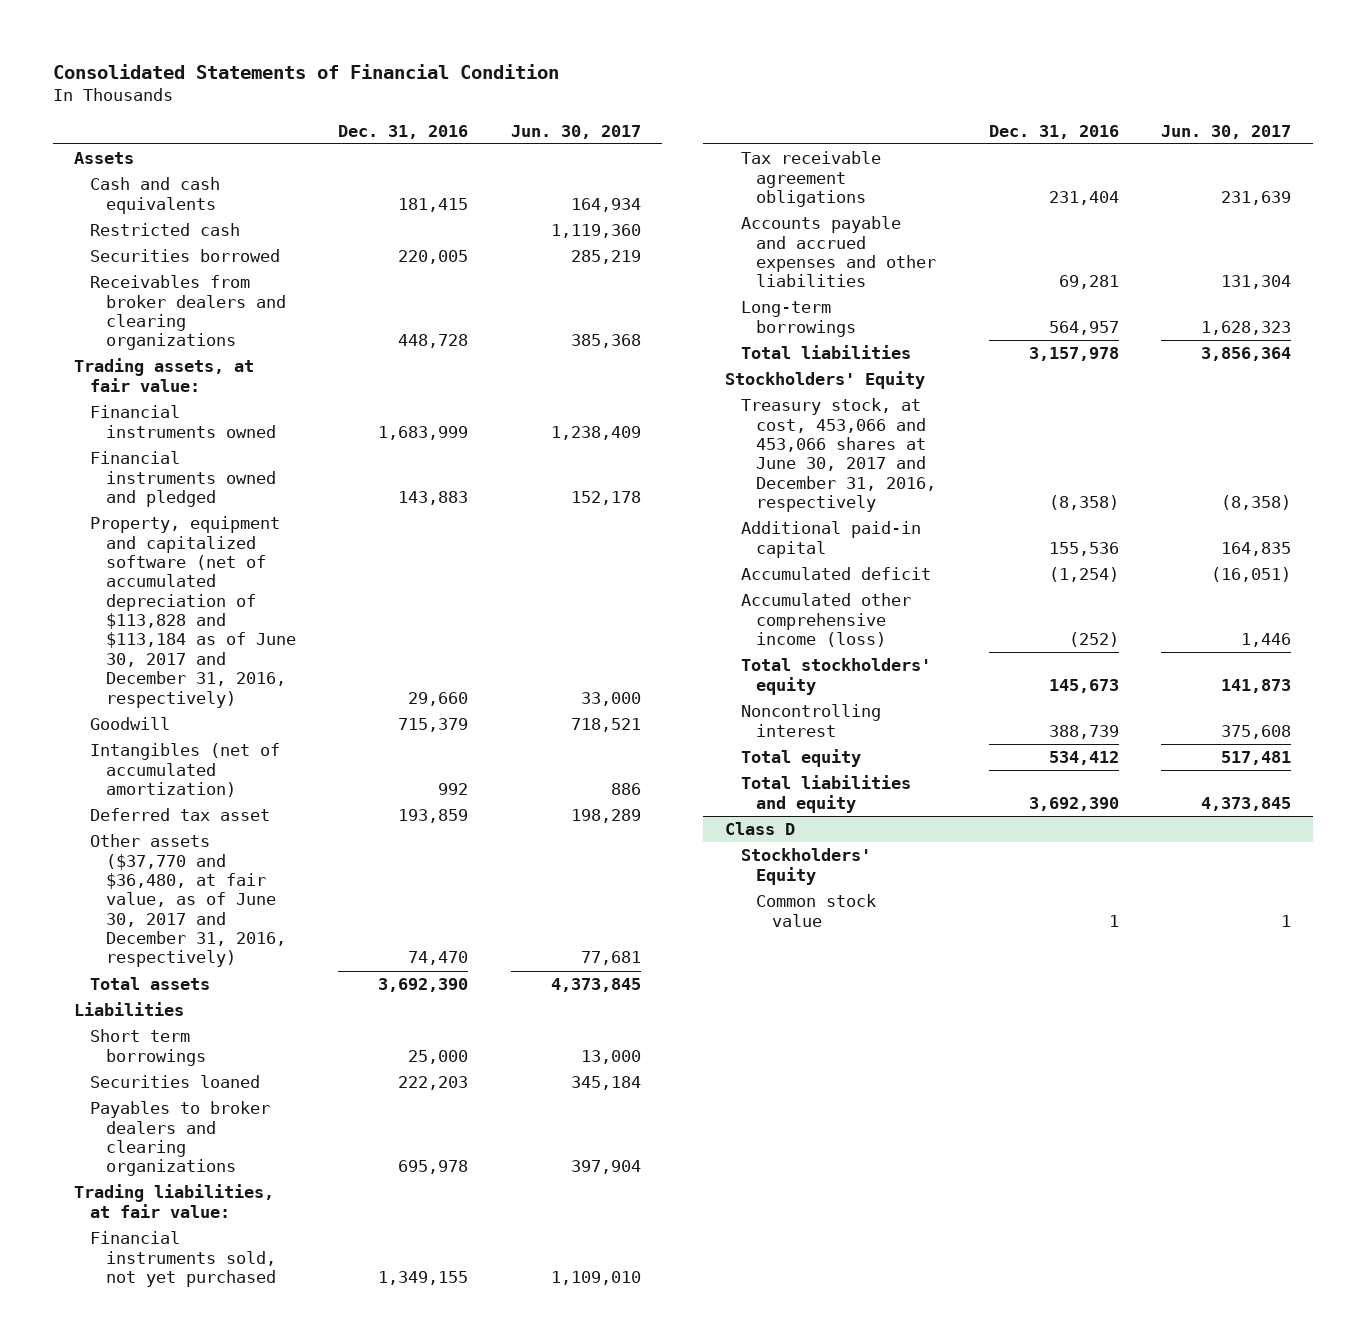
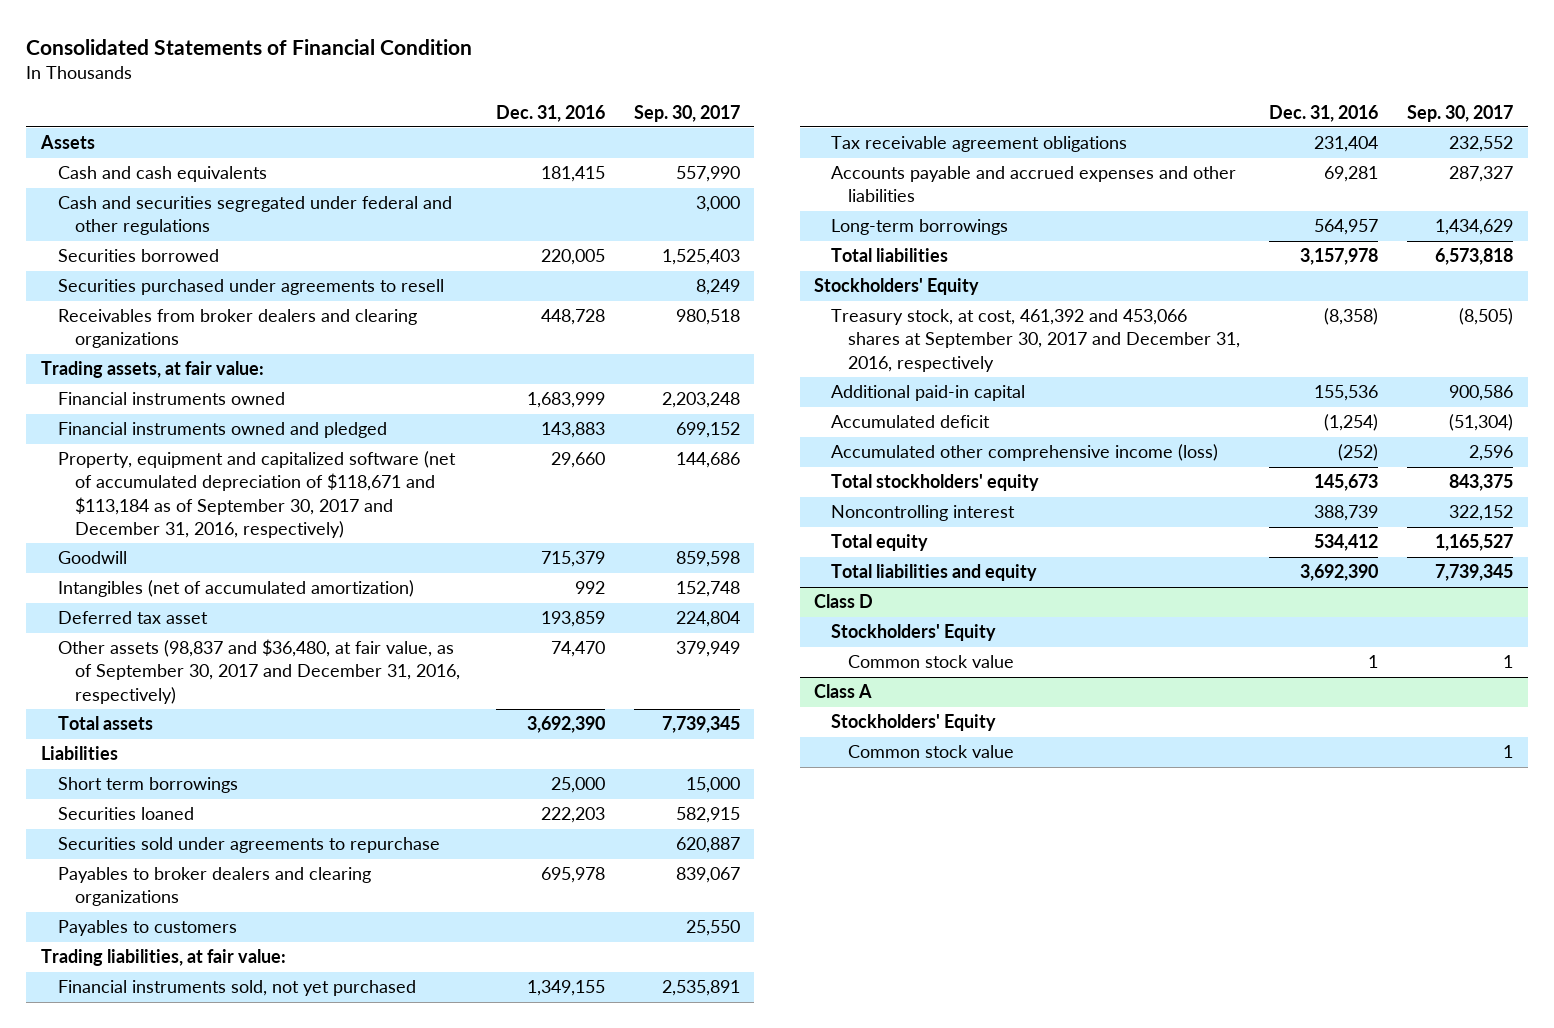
[510,124,641,139] Jun. 30, 2017 -> none
none -> [633,104,740,122] Sep. 30, 2017
[90,223,241,237] Restricted cash -> [57,196,452,236] Cash and securities segregated under federal and other regulations
none -> [57,279,444,296] Securities purchased under agreements to resell
[90,516,296,708] Property, equipment and capitalized software (net of accumulated depreciation of $113,828 and $113,184 as of June 30, 2017 and December 31, 2016, respectively) -> [57,451,456,538] Property, equipment and capitalized software (net of accumulated depreciation of $118,671 and $113,184 as of September 30, 2017 and December 31, 2016, respectively)
[90,834,286,968] Other assets ($37,770 and $36,480, at fair value, as of June 30, 2017 and December 31, 2016, respectively) -> [57,639,460,704] Other assets (98,837 and $36,480, at fair value, as of September 30, 2017 and December 31, 2016, respectively)
none -> [57,837,440,854] Securities sold under agreements to repurchase
none -> [57,920,237,937] Payables to customers
[740,398,937,513] Treasury stock, at cost, 453,066 and 453,066 shares at June 30, 2017 and December 31, 2016, respectively -> [831,309,1240,372] Treasury stock, at cost, 461,392 and 453,066 shares at September 30, 2017 and December 31, 2016, respectively
none -> [814,684,873,699] Class A
none -> [831,714,997,732] Stockholders' Equity
none -> [847,745,1014,759] Common stock value

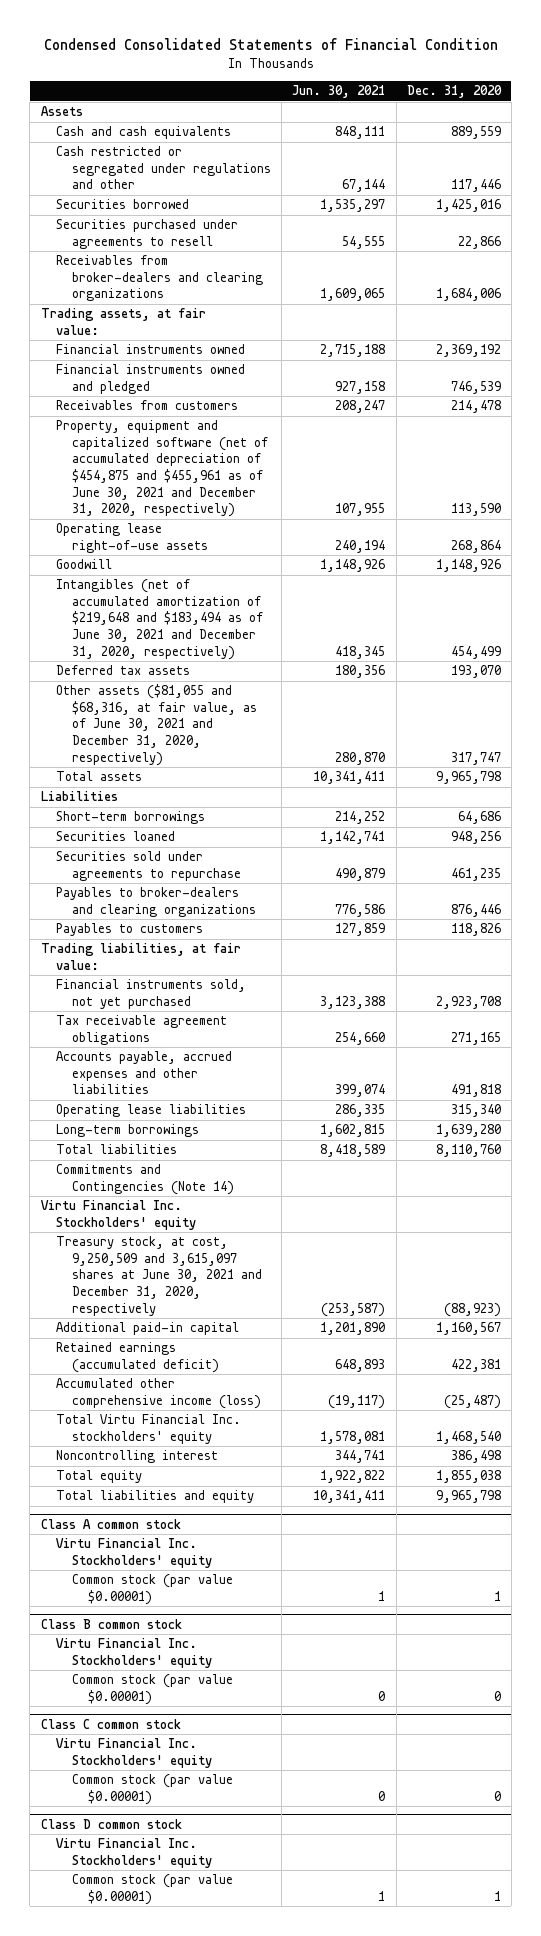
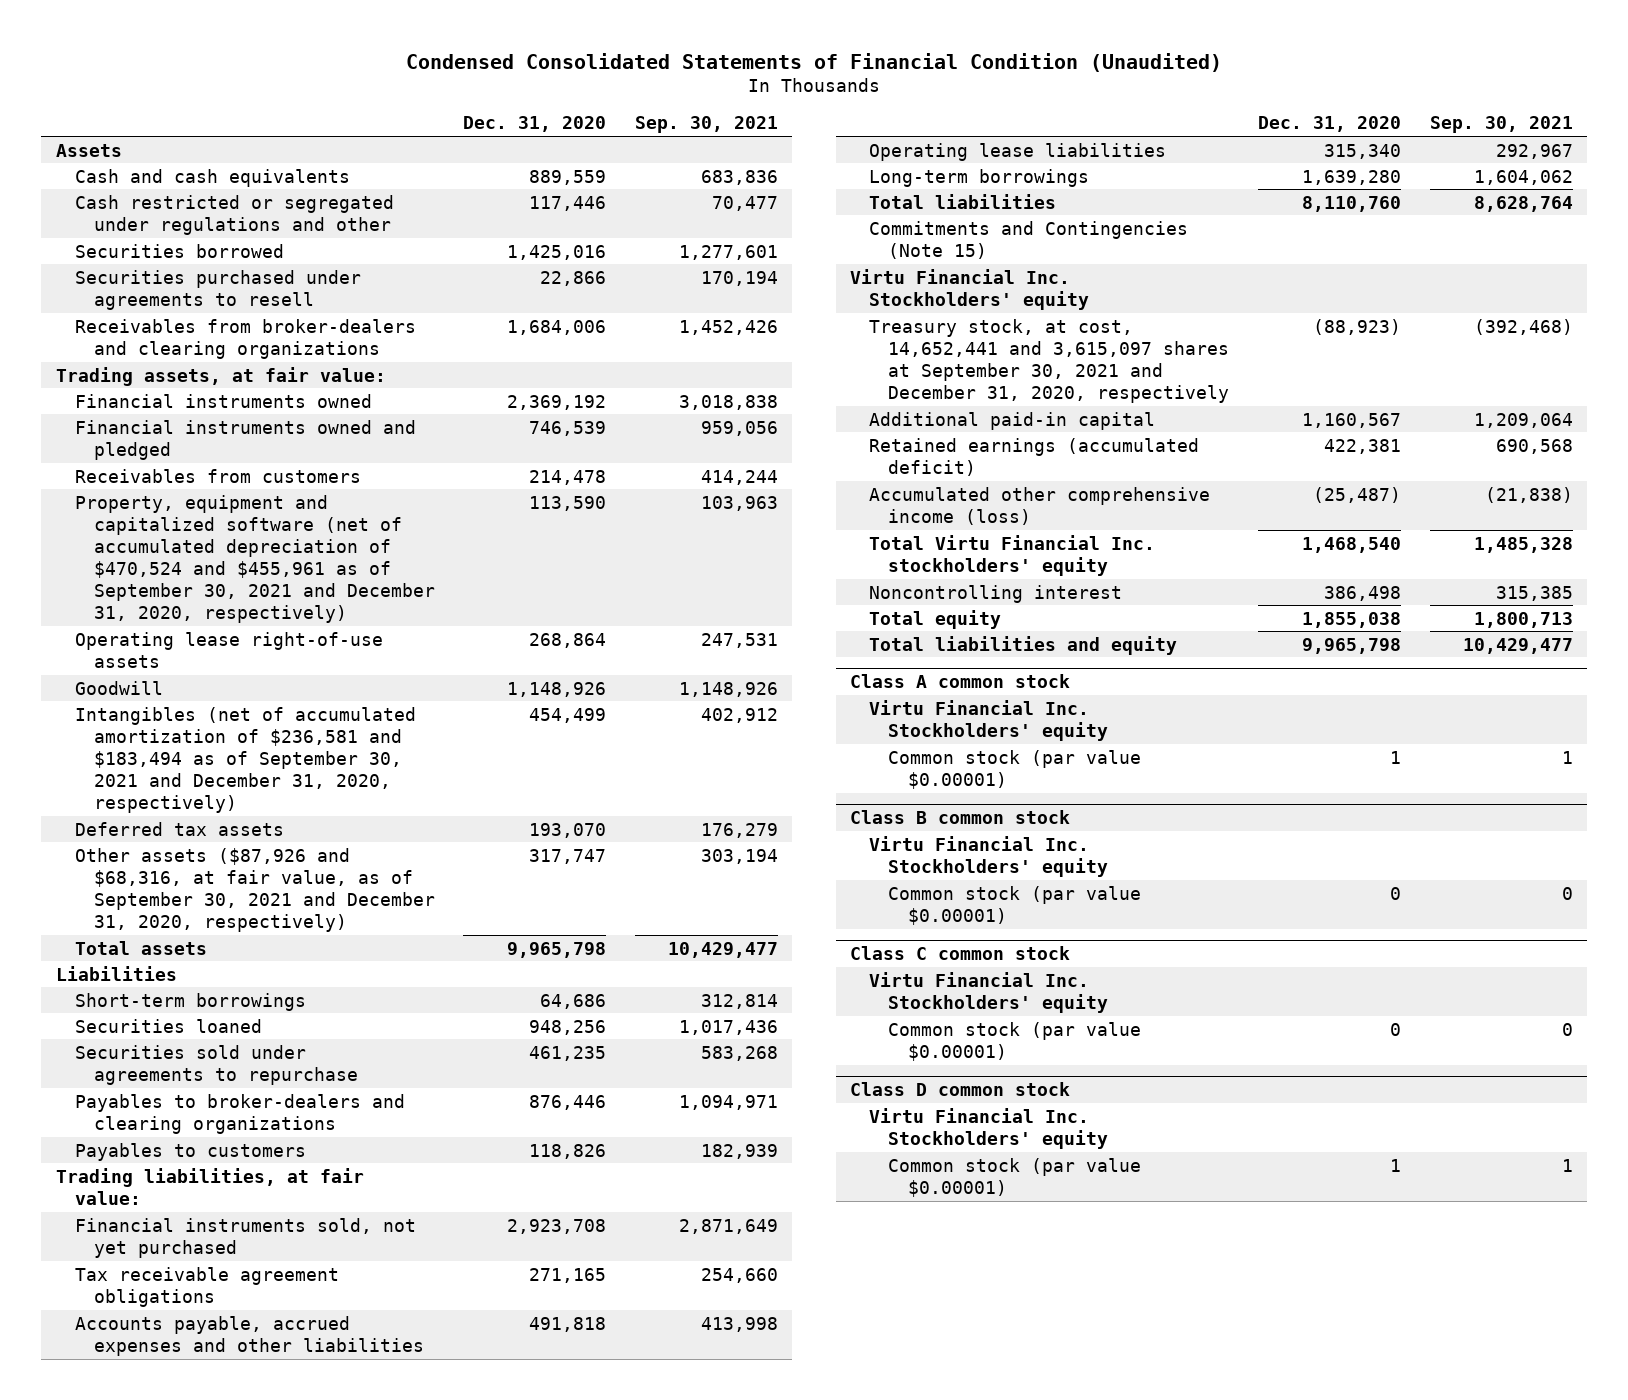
[43,38,498,51] Condensed Consolidated Statements of Financial Condition -> [406,52,1223,72] Condensed Consolidated Statements of Financial Condition (Unaudited)
[292,85,386,99] Jun. 30, 2021 -> none
none -> [634,116,778,134] Sep. 30, 2021
[56,420,268,518] Property, equipment and capitalized software (net of accumulated depreciation of $454,875 and $455,961 as of June 30, 2021 and December 31, 2020, respectively) -> [74,494,435,624] Property, equipment and capitalized software (net of accumulated depreciation of $470,524 and $455,961 as of September 30, 2021 and December 31, 2020, respectively)
[56,579,263,660] Intangibles (net of accumulated amortization of $219,648 and $183,494 as of June 30, 2021 and December 31, 2020, respectively) -> [74,706,416,814] Intangibles (net of accumulated amortization of $236,581 and $183,494 as of September 30, 2021 and December 31, 2020, respectively)
[56,684,257,766] Other assets ($81,055 and $68,316, at fair value, as of June 30, 2021 and December 31, 2020, respectively) -> [74,847,435,933] Other assets ($87,926 and $68,316, at fair value, as of September 30, 2021 and December 31, 2020, respectively)
[56,1164,234,1195] Commitments and Contingencies (Note 14) -> [869,220,1189,259] Commitments and Contingencies (Note 15)
[56,1236,262,1316] Treasury stock, at cost, 9,250,509 and 3,615,097 shares at June 30, 2021 and December 31, 2020, respectively -> [869,318,1230,404] Treasury stock, at cost, 14,652,441 and 3,615,097 shares at September 30, 2021 and December 31, 2020, respectively

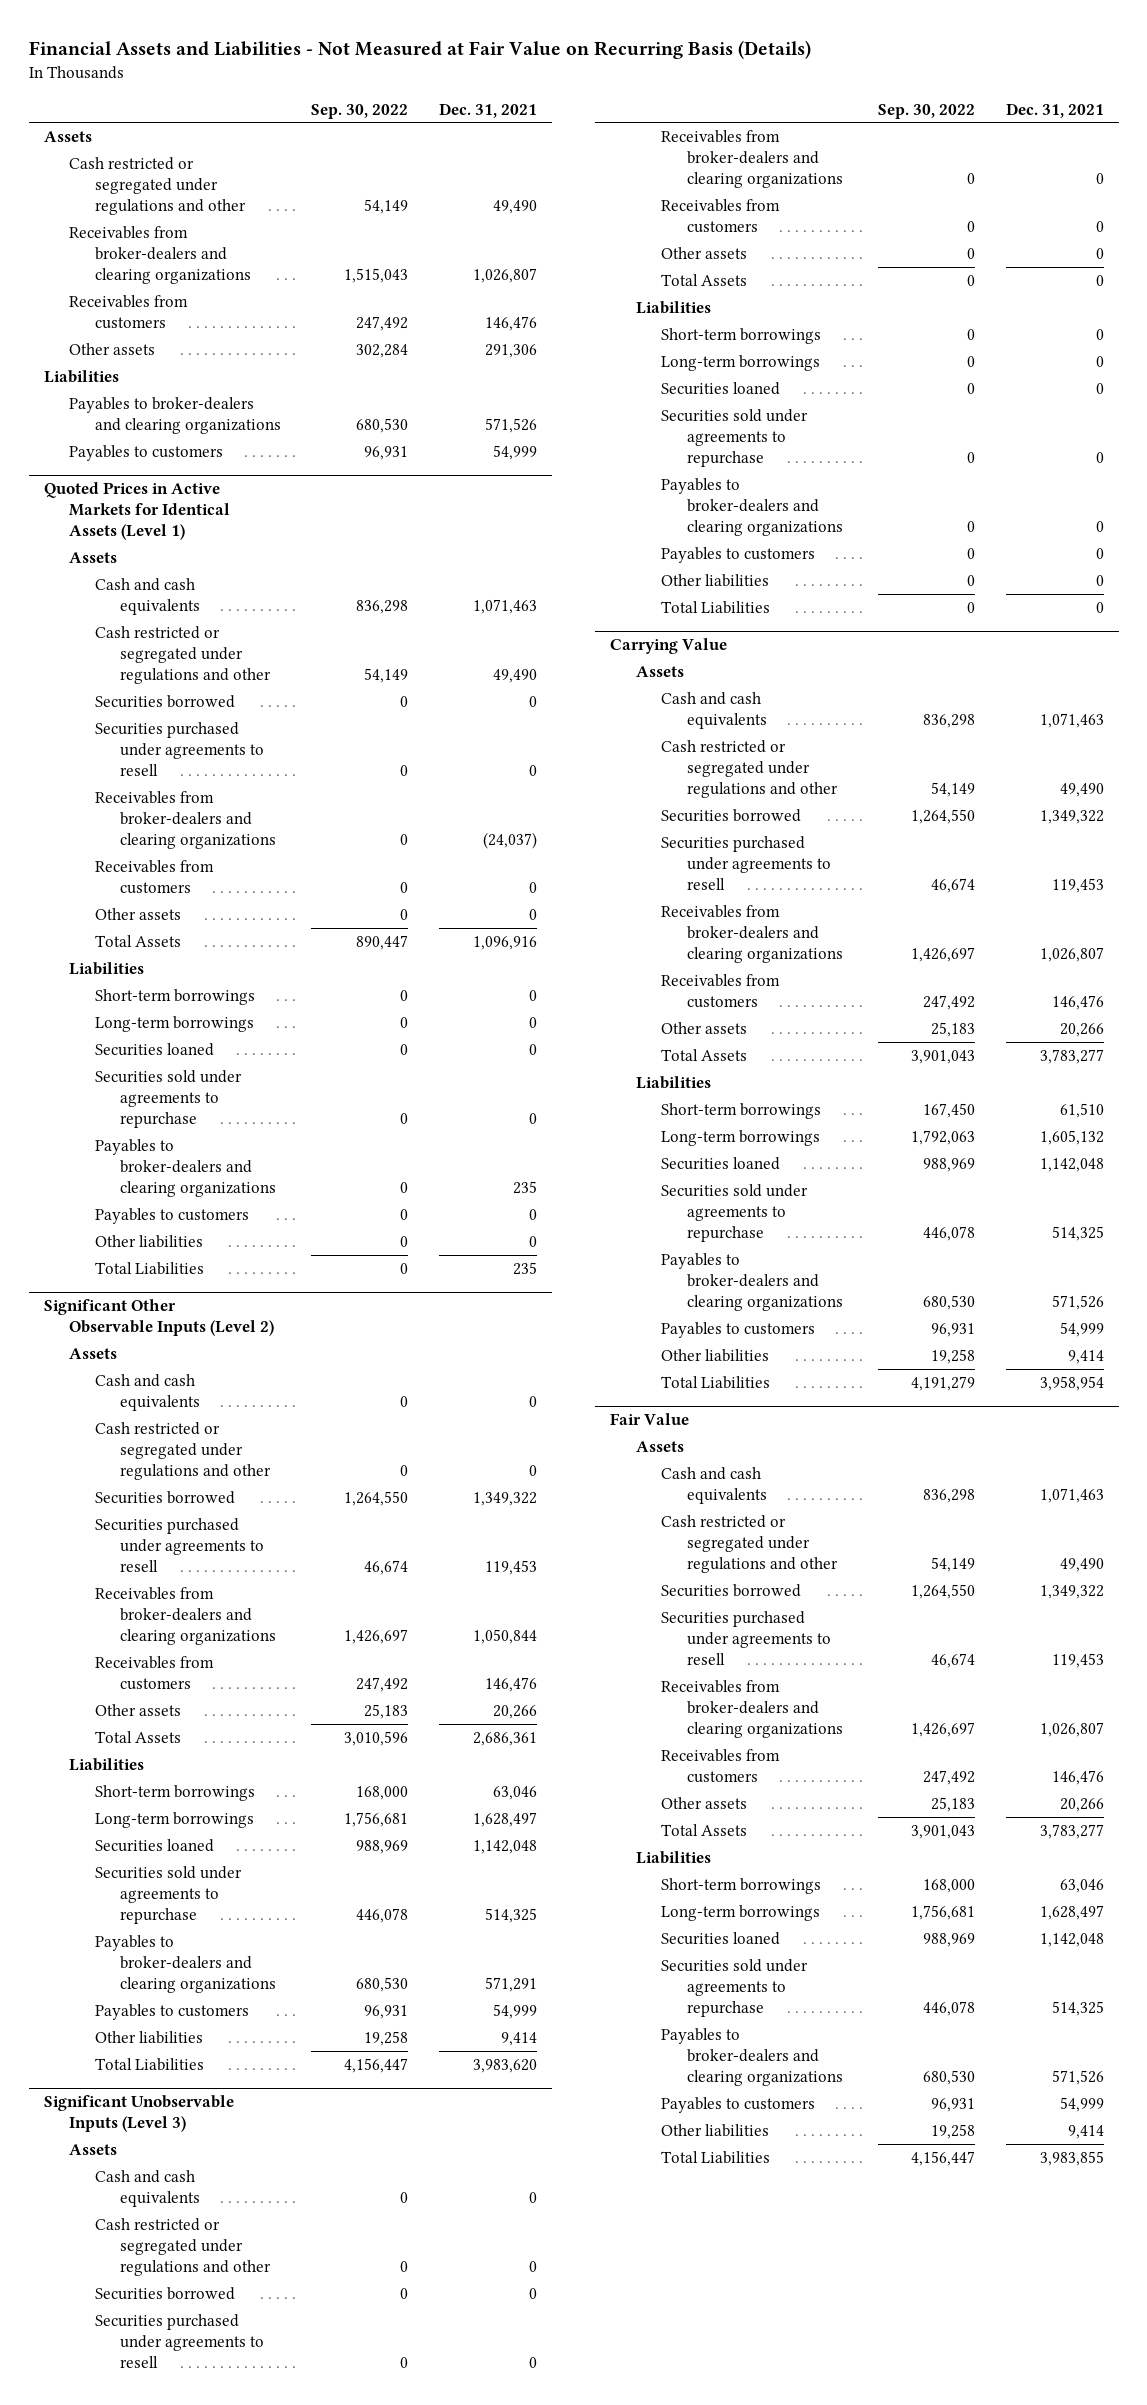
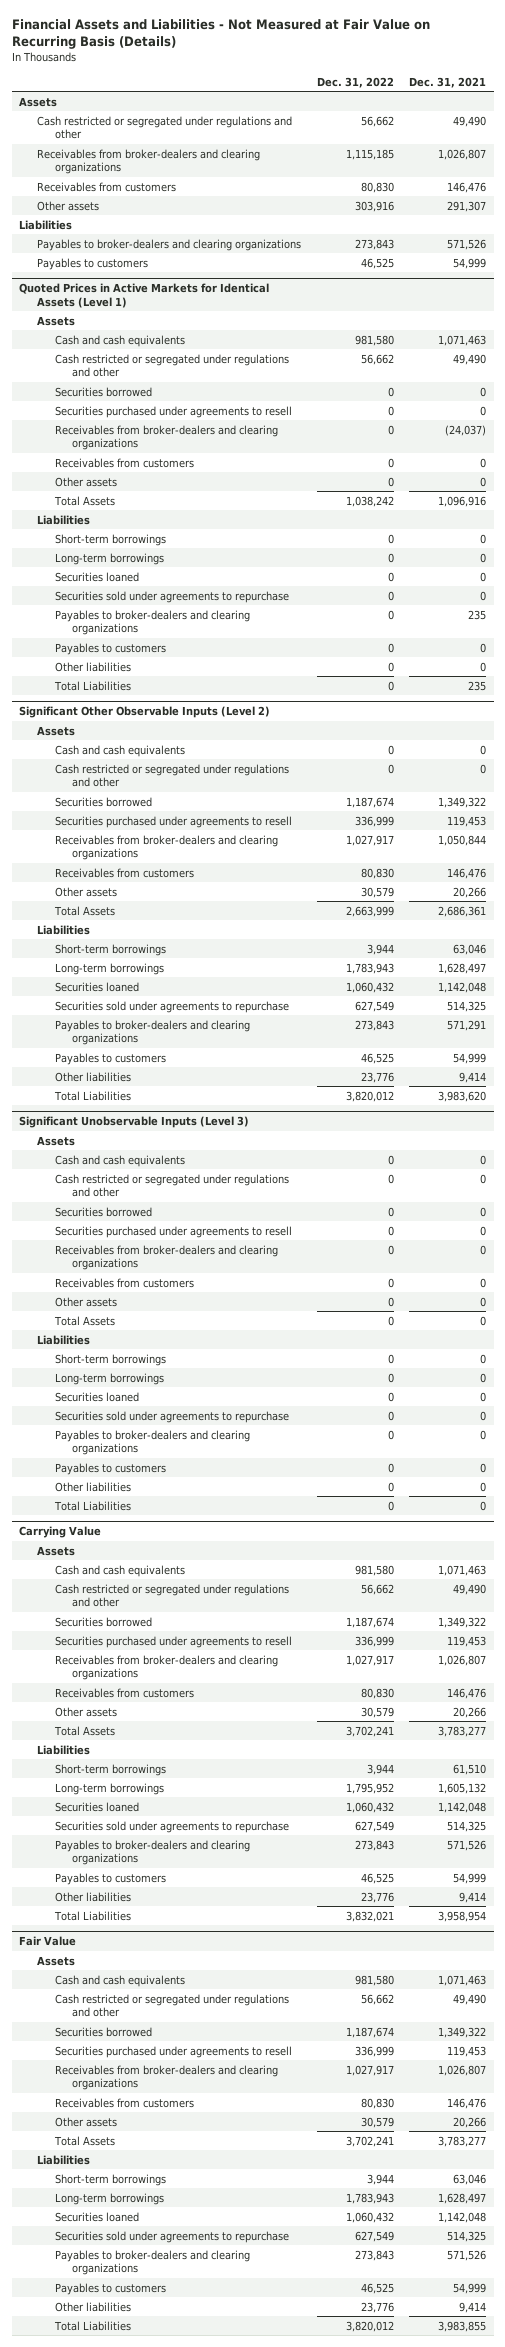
[311,103,409,119] Sep. 30, 2022 -> none
none -> [316,76,394,88] Dec. 31, 2022
[484,344,537,359] 291,306 -> [447,200,487,212] 291,307

